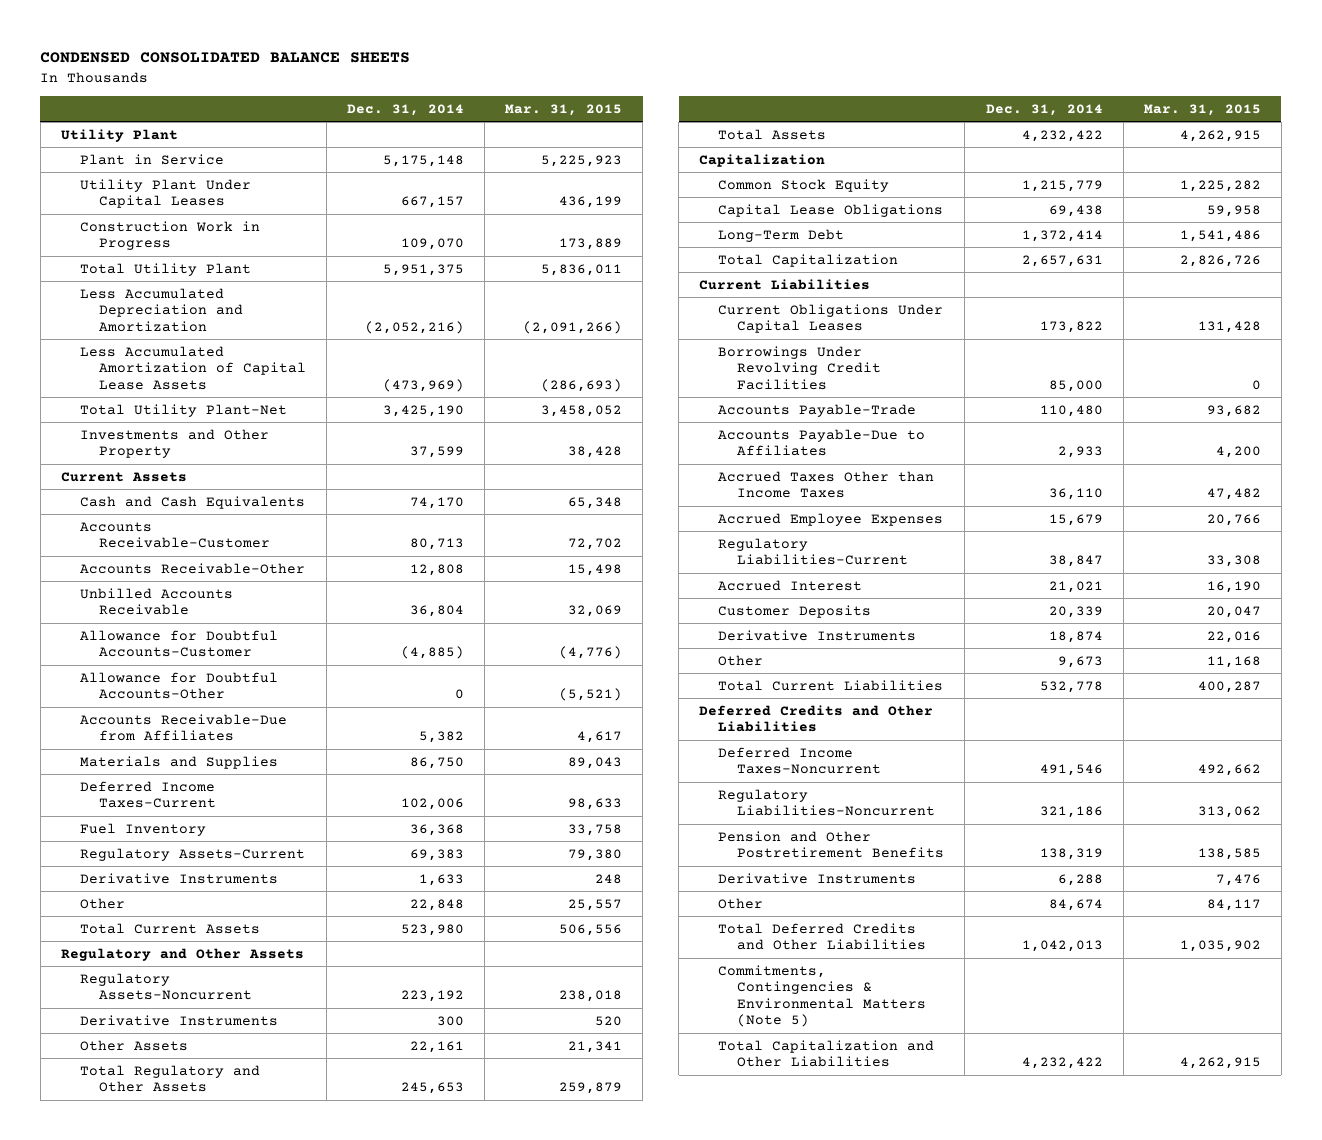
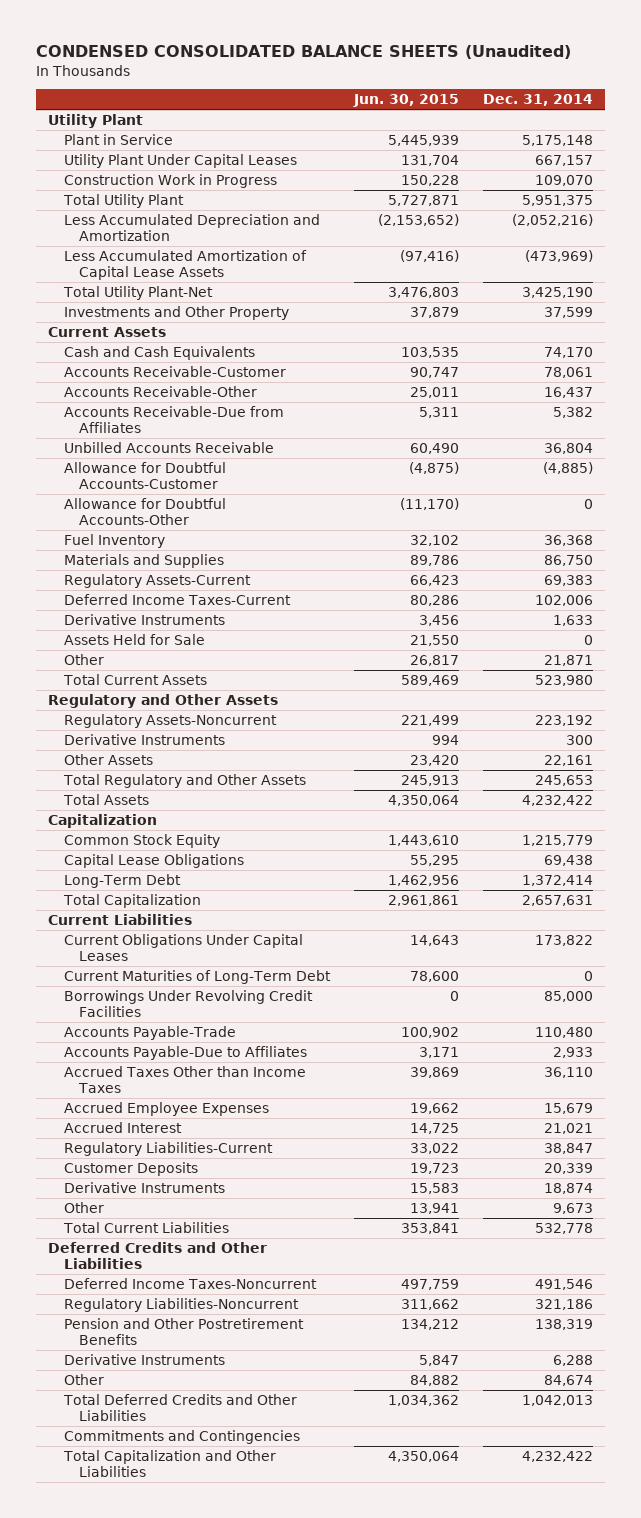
[40,52,411,64] CONDENSED CONSOLIDATED BALANCE SHEETS -> [36,45,572,60] CONDENSED CONSOLIDATED BALANCE SHEETS (Unaudited)
[505,103,623,116] Mar. 31, 2015 -> none
none -> [352,94,459,108] Jun. 30, 2015
[410,538,465,551] 80,713 -> [543,367,593,379] 78,061
[410,563,465,576] 12,808 -> [543,387,593,399] 16,437
[79,713,287,742] Accounts Receivable-Due from Affiliates -> [63,406,284,433] Accounts Receivable-Due from Affiliates
[79,755,278,769] Materials and Supplies -> [63,554,224,569] Materials and Supplies
[79,780,217,809] Deferred Income Taxes-Current -> [63,594,291,606] Deferred Income Taxes-Current
none -> [63,634,205,646] Assets Held for Sale
[410,898,465,911] 22,848 -> [543,655,593,667] 21,871
none -> [63,970,331,985] Current Maturities of Long-Term Debt
[718,537,909,566] Regulatory Liabilities-Current -> [63,1142,273,1157] Regulatory Liabilities-Current
[718,964,927,1028] Commitments, Contingencies & Environmental Matters (Note 5) -> [63,1430,300,1445] Commitments and Contingencies

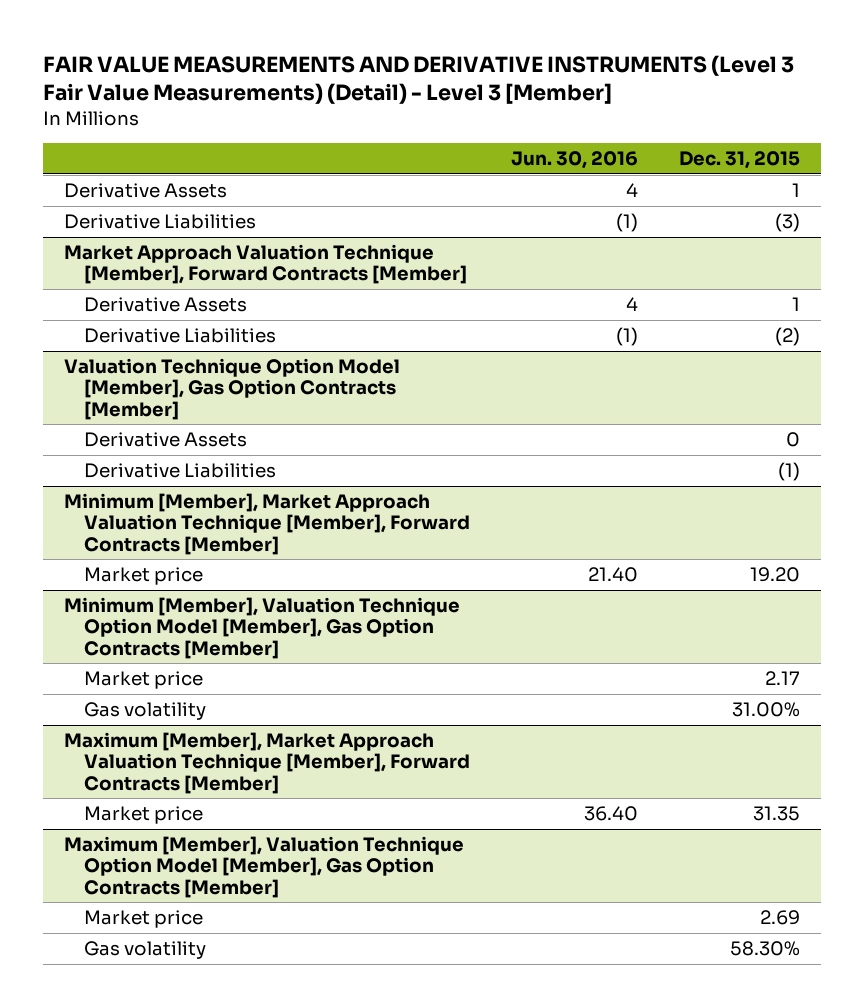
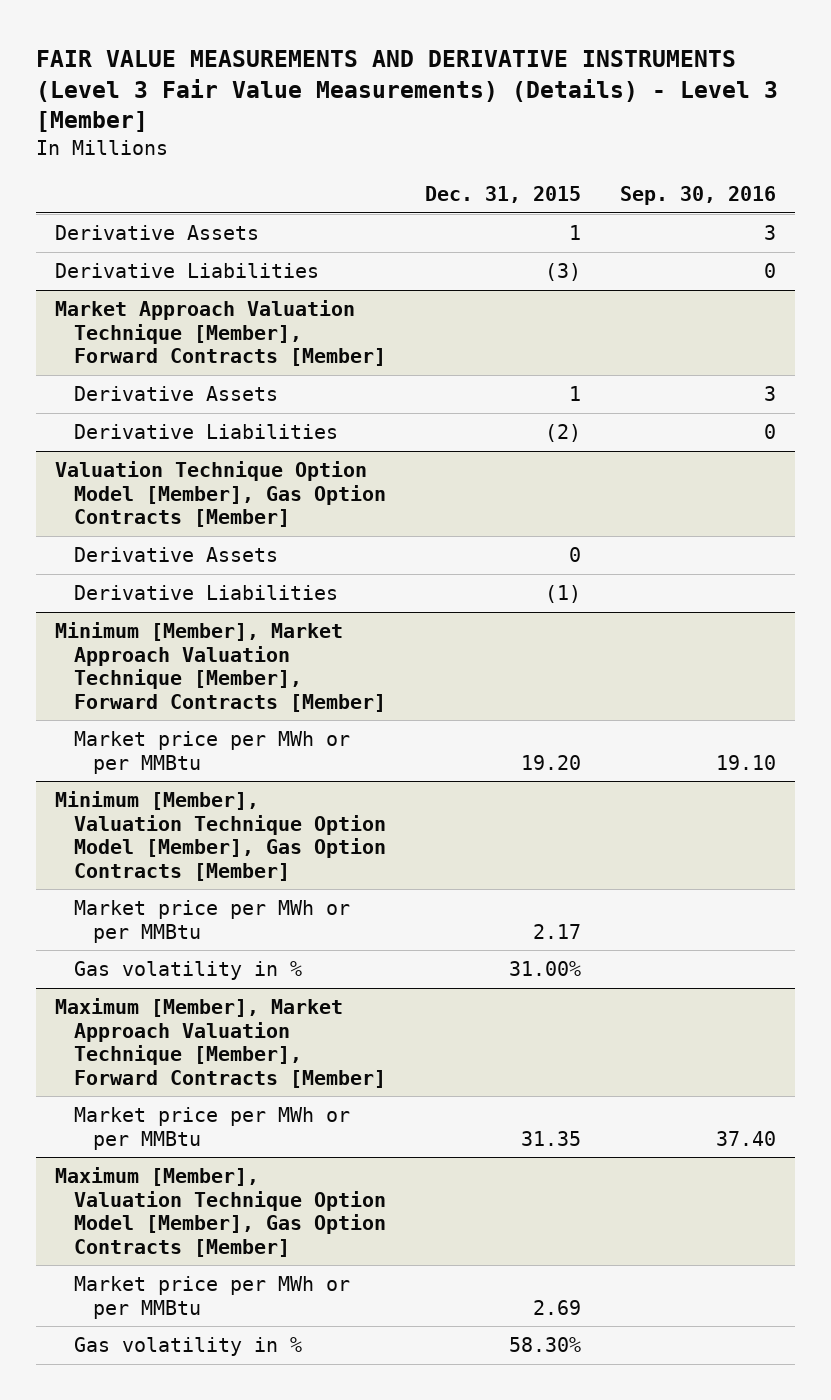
[43,54,795,105] FAIR VALUE MEASUREMENTS AND DERIVATIVE INSTRUMENTS (Level 3 Fair Value Measurements) (Detail) - Level 3 [Member] -> [35,49,778,133] FAIR VALUE MEASUREMENTS AND DERIVATIVE INSTRUMENTS (Level 3 Fair Value Measurements) (Details) - Level 3 [Member]
[511,150,639,169] Jun. 30, 2016 -> none
none -> [619,186,776,206] Sep. 30, 2016
[83,566,203,585] Market price -> [74,731,351,774] Market price per MWh or per MMBtu
[83,670,203,689] Market price -> [74,900,351,943] Market price per MWh or per MMBtu
[83,701,206,720] Gas volatility -> [74,961,303,981] Gas volatility in %
[83,805,203,824] Market price -> [74,1107,351,1150] Market price per MWh or per MMBtu
[83,909,203,928] Market price -> [74,1276,351,1319] Market price per MWh or per MMBtu
[83,940,206,959] Gas volatility -> [74,1337,303,1357] Gas volatility in %

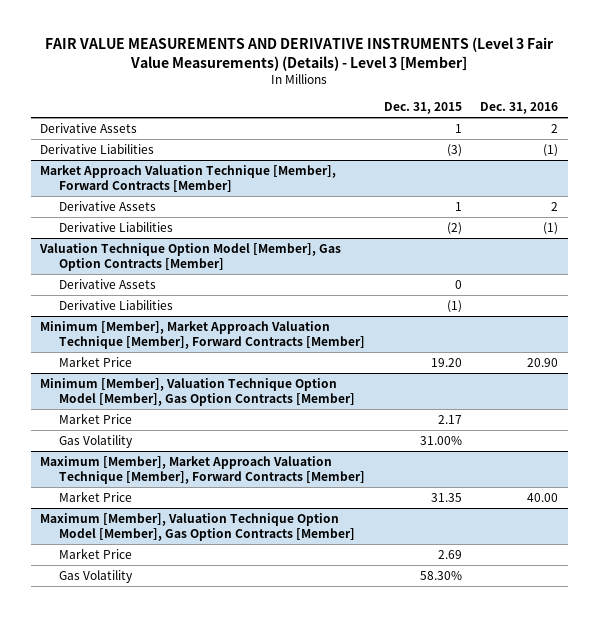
[619,186,776,206] Sep. 30, 2016 -> none
none -> [480,102,559,115] Dec. 31, 2016
[74,731,351,774] Market price per MWh or per MMBtu -> [59,355,133,367] Market Price
[74,900,351,943] Market price per MWh or per MMBtu -> [59,412,133,424] Market Price
[74,961,303,981] Gas volatility in % -> [59,434,134,448] Gas Volatility
[74,1107,351,1150] Market price per MWh or per MMBtu -> [59,490,133,502] Market Price
[74,1276,351,1319] Market price per MWh or per MMBtu -> [59,547,133,559] Market Price
[74,1337,303,1357] Gas volatility in % -> [59,569,134,583] Gas Volatility

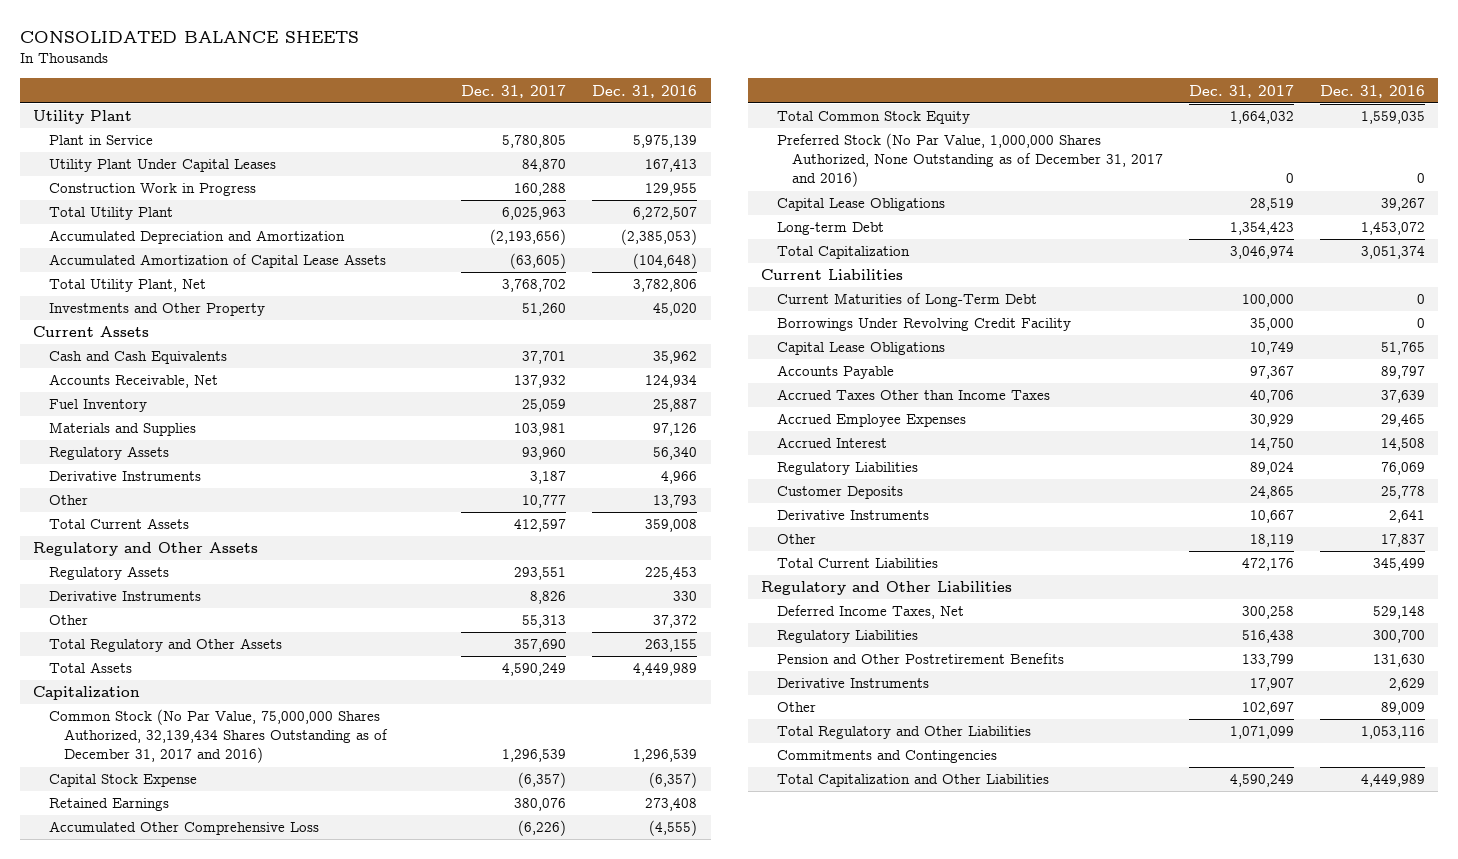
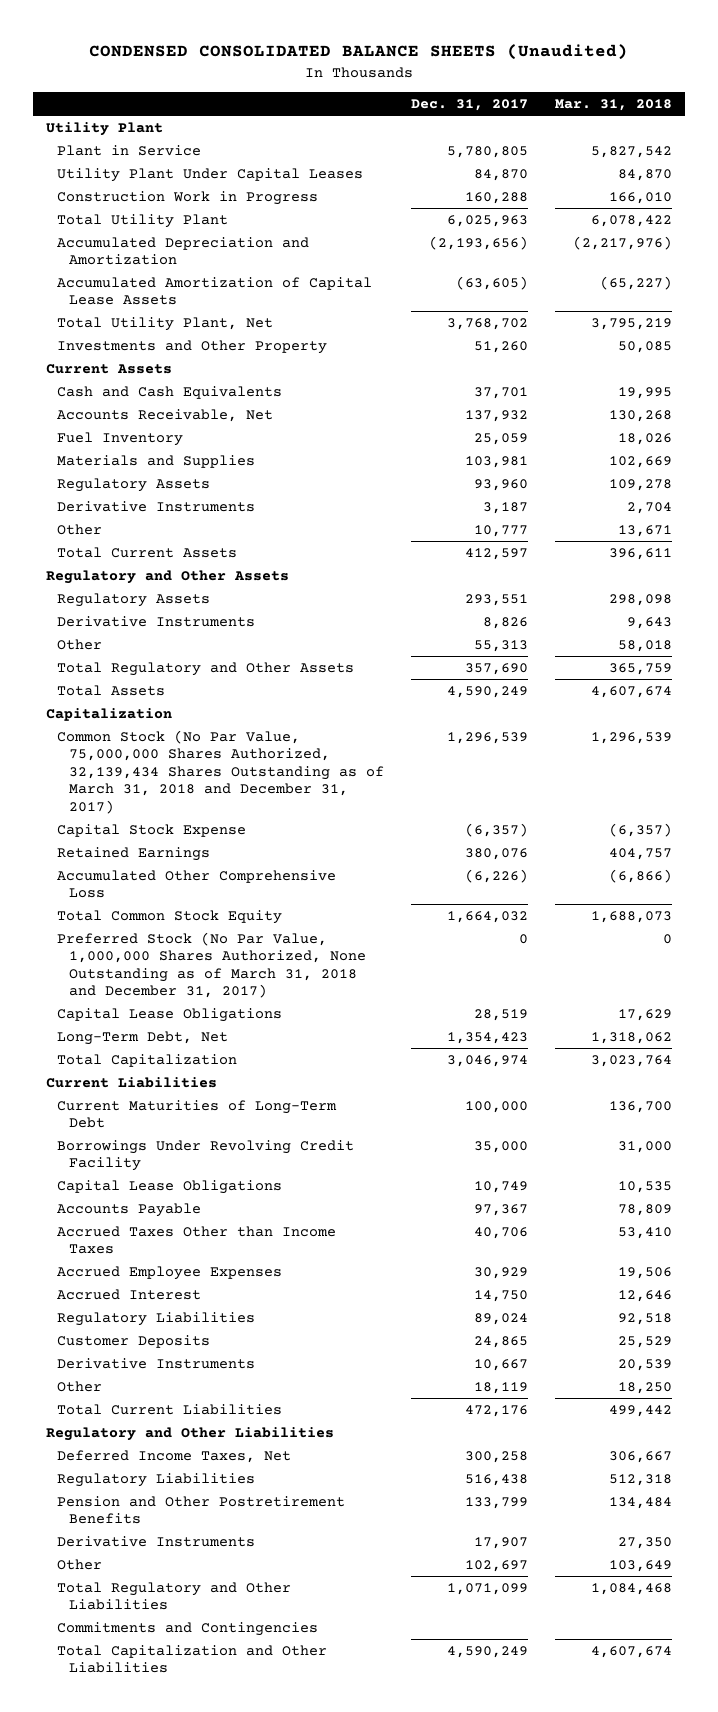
[19,31,359,44] CONSOLIDATED BALANCE SHEETS -> [89,44,629,61] CONDENSED CONSOLIDATED BALANCE SHEETS (Unaudited)
[592,84,698,98] Dec. 31, 2016 -> none
none -> [554,98,672,111] Mar. 31, 2018
[48,709,389,764] Common Stock (No Par Value, 75,000,000 Shares Authorized, 32,139,434 Shares Outstanding as of December 31, 2017 and 2016) -> [57,729,384,814] Common Stock (No Par Value, 75,000,000 Shares Authorized, 32,139,434 Shares Outstanding as of March 31, 2018 and December 31, 2017)
[776,133,1164,188] Preferred Stock (No Par Value, 1,000,000 Shares Authorized, None Outstanding as of December 31, 2017 and 2016) -> [57,931,366,999] Preferred Stock (No Par Value, 1,000,000 Shares Authorized, None Outstanding as of March 31, 2018 and December 31, 2017)
[776,222,884,236] Long-term Debt -> [57,1030,229,1045] Long-Term Debt, Net

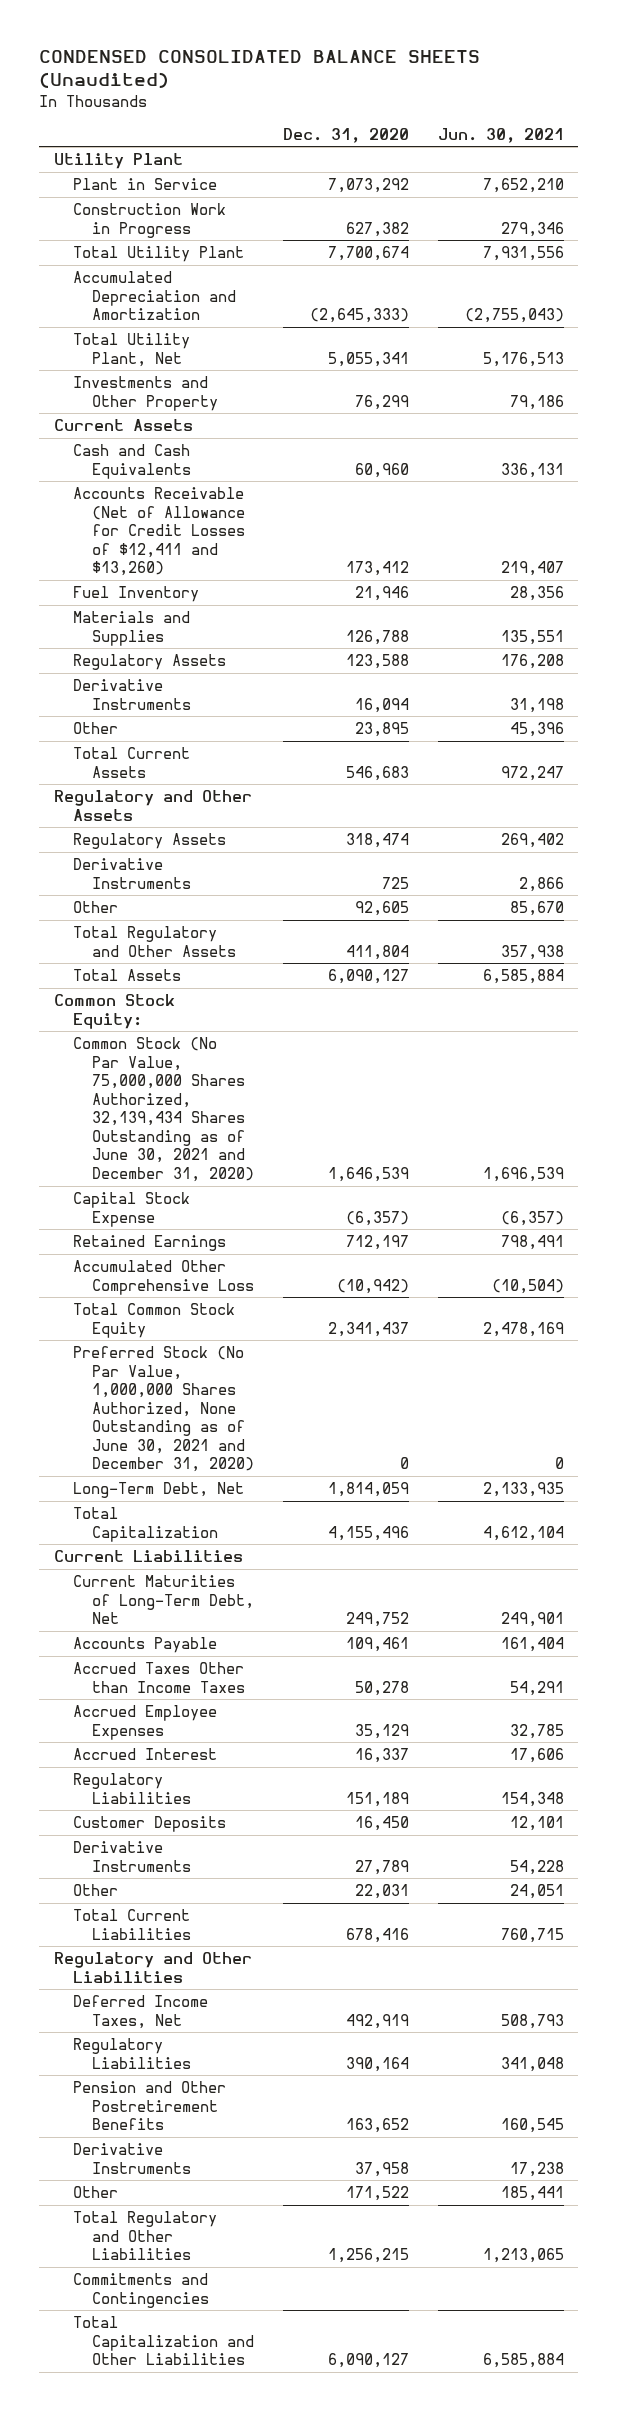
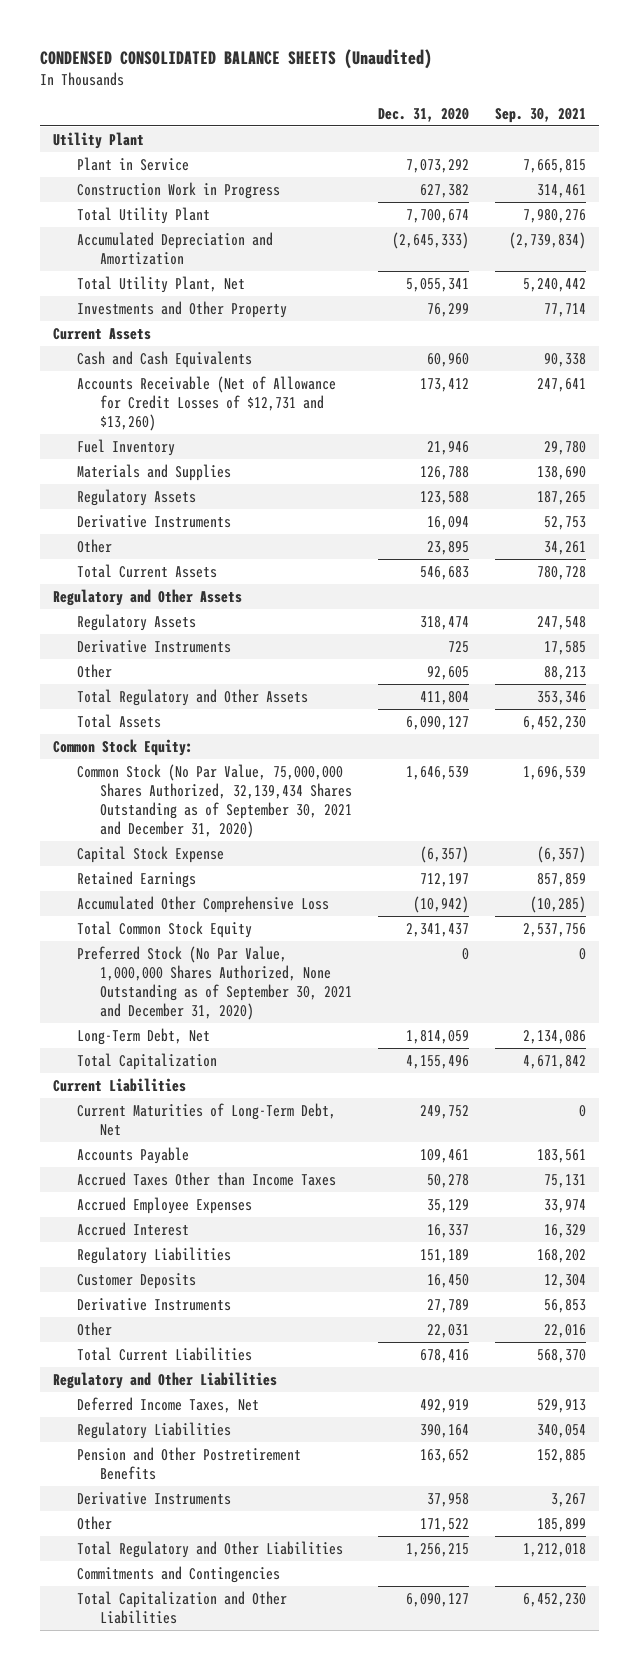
[437,127,564,143] Jun. 30, 2021 -> none
none -> [494,107,586,123] Sep. 30, 2021
[72,487,245,577] Accounts Receivable (Net of Allowance for Credit Losses of $12,411 and $13,260) -> [76,375,336,432] Accounts Receivable (Net of Allowance for Credit Losses of $12,731 and $13,260)
[72,1037,254,1183] Common Stock (No Par Value, 75,000,000 Shares Authorized, 32,139,434 Shares Outstanding as of June 30, 2021 and December 31, 2020) -> [76,763,353,839] Common Stock (No Par Value, 75,000,000 Shares Authorized, 32,139,434 Shares Outstanding as of September 30, 2021 and December 31, 2020)
[72,1346,254,1473] Preferred Stock (No Par Value, 1,000,000 Shares Authorized, None Outstanding as of June 30, 2021 and December 31, 2020) -> [76,945,353,1021] Preferred Stock (No Par Value, 1,000,000 Shares Authorized, None Outstanding as of September 30, 2021 and December 31, 2020)

